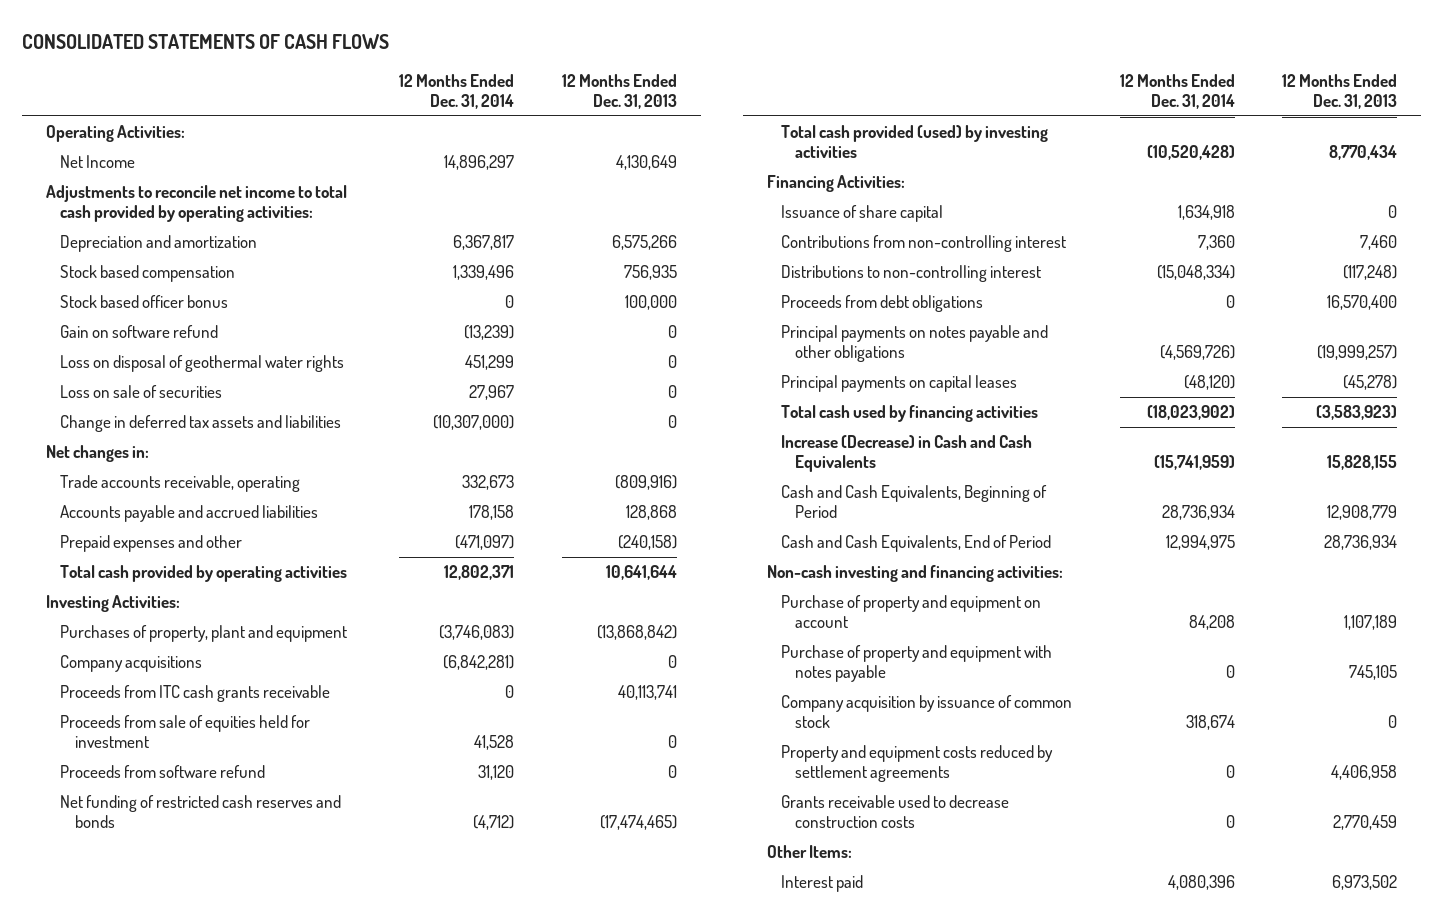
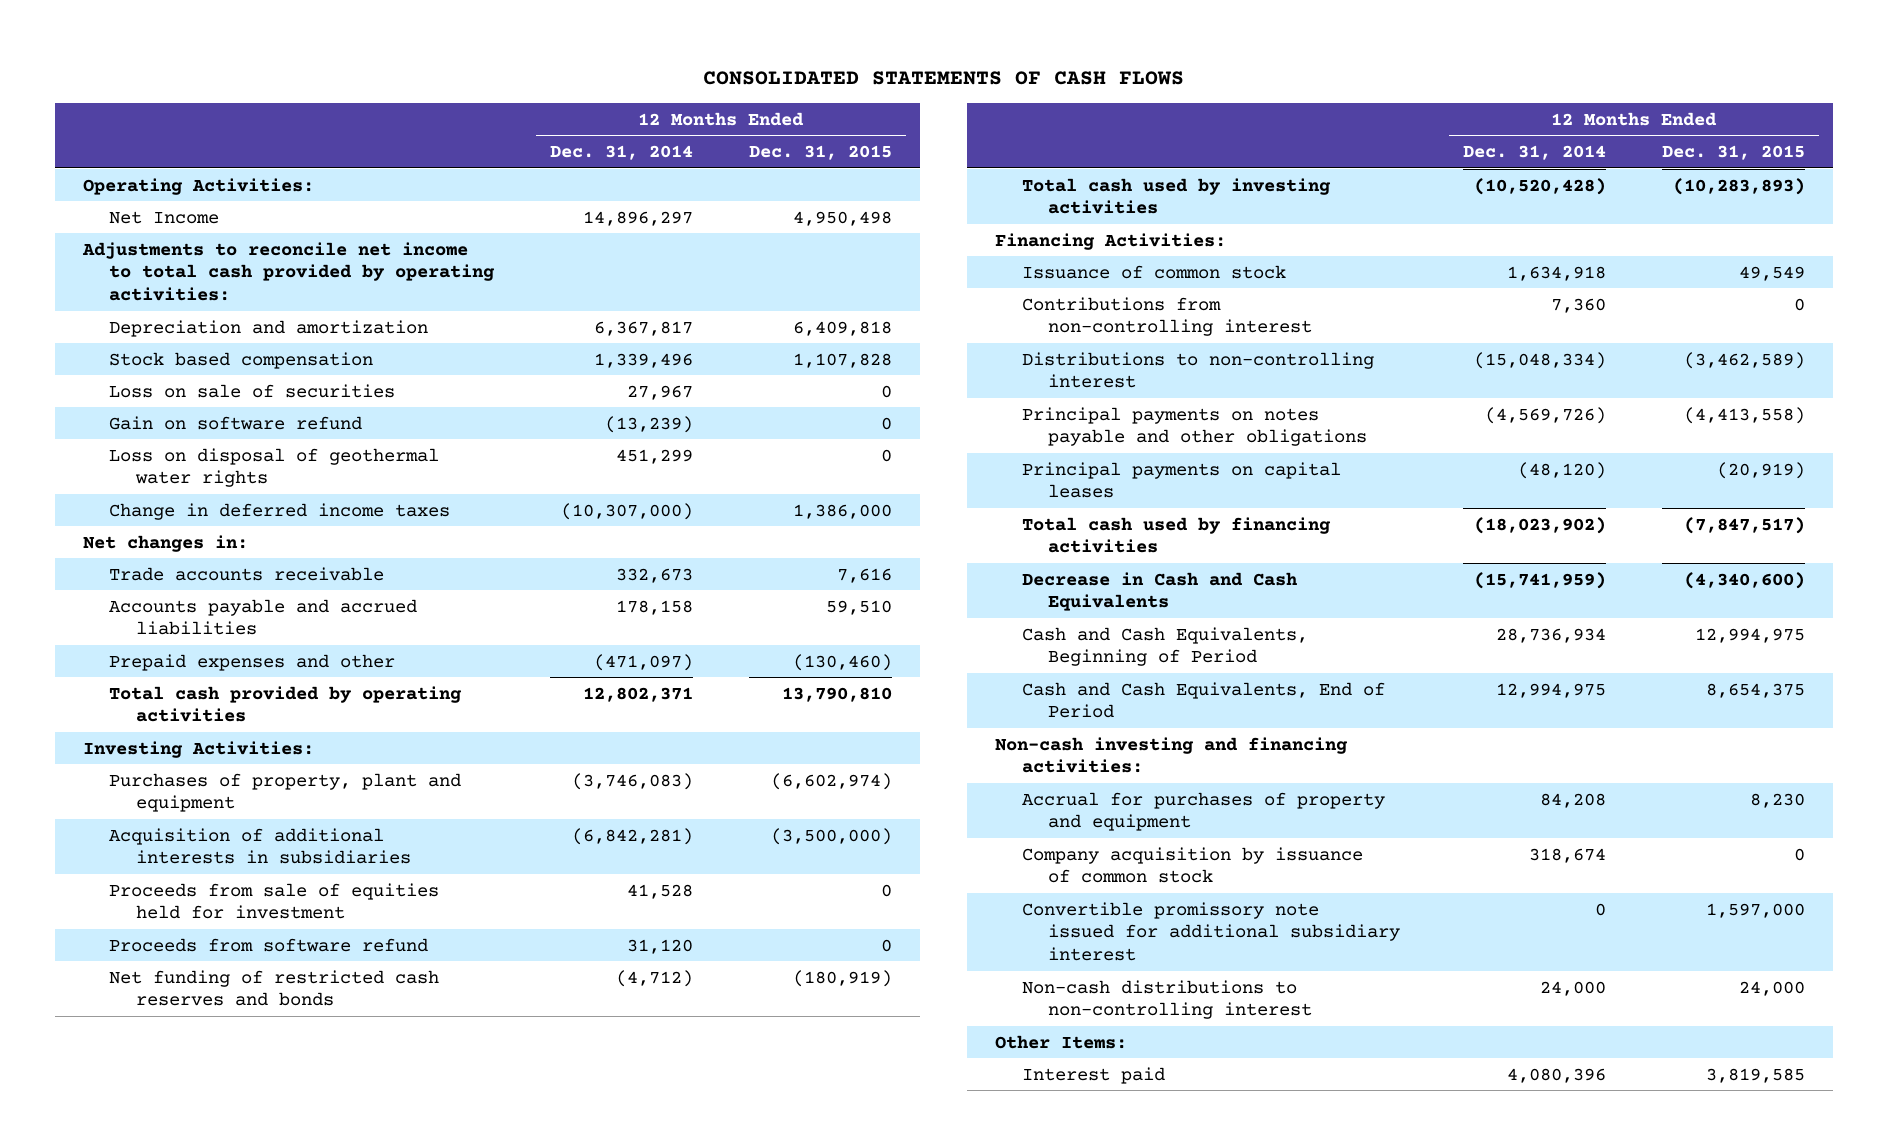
[561,73,677,109] 12 Months Ended Dec. 31, 2013 -> none
none -> [749,145,893,161] Dec. 31, 2015
[60,295,229,309] Stock based officer bonus -> none
[60,385,223,399] Loss on sale of securities -> [109,383,396,398] Loss on sale of securities
[60,415,342,433] Change in deferred tax assets and liabilities -> [109,502,451,520] Change in deferred income taxes
[60,475,301,493] Trade accounts receivable, operating -> [109,566,385,581] Trade accounts receivable
[60,685,331,703] Proceeds from ITC cash grants receivable -> none
[60,655,203,673] Company acquisitions -> [109,827,411,865] Acquisition of additional interests in subsidiaries
[780,125,1048,159] Total cash provided (used) by investing activities -> [1021,177,1331,215] Total cash used by investing activities
[780,205,943,223] Issuance of share capital -> [1021,264,1286,279] Issuance of common stock
[780,295,983,313] Proceeds from debt obligations -> none
[780,435,1032,473] Increase (Decrease) in Cash and Cash Equivalents -> [1021,571,1298,612] Decrease in Cash and Cash Equivalents
[780,645,1052,683] Purchase of property and equipment with notes payable -> none
[780,595,1041,629] Purchase of property and equipment on account -> [1021,791,1385,832] Accrual for purchases of property and equipment
[780,745,1053,783] Property and equipment costs reduced by settlement agreements -> none
[780,795,1009,829] Grants receivable used to decrease construction costs -> none
none -> [1021,901,1401,962] Convertible promissory note issued for additional subsidiary interest
none -> [1021,979,1313,1020] Non-cash distributions to non-controlling interest

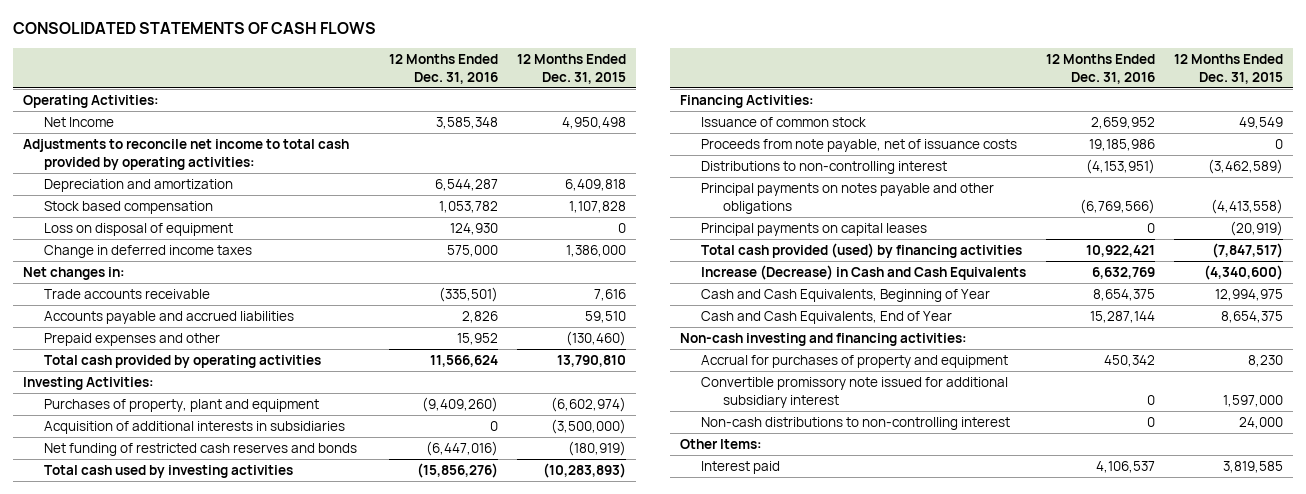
[550,145,694,161] Dec. 31, 2014 -> none
none -> [388,54,498,84] 12 Months Ended Dec. 31, 2016
[109,383,396,398] Loss on sale of securities -> none
[109,415,363,430] Gain on software refund -> none
[109,447,440,488] Loss on disposal of geothermal water rights -> [44,223,234,237] Loss on disposal of equipment
[109,882,440,920] Proceeds from sale of equities held for investment -> none
[109,937,429,952] Proceeds from software refund -> none
[1021,296,1313,337] Contributions from non-controlling interest -> none
none -> [701,139,1018,153] Proceeds from note payable, net of issuance costs
[1021,516,1331,554] Total cash used by financing activities -> [701,243,1023,259] Total cash provided (used) by financing activities
[1021,571,1298,612] Decrease in Cash and Cash Equivalents -> [701,265,1027,281] Increase (Decrease) in Cash and Cash Equivalents
[1021,626,1308,667] Cash and Cash Equivalents, Beginning of Period -> [701,289,991,303] Cash and Cash Equivalents, Beginning of Year
[1021,681,1385,719] Cash and Cash Equivalents, End of Period -> [701,311,953,325] Cash and Cash Equivalents, End of Year
[1021,846,1363,884] Company acquisition by issuance of common stock -> none

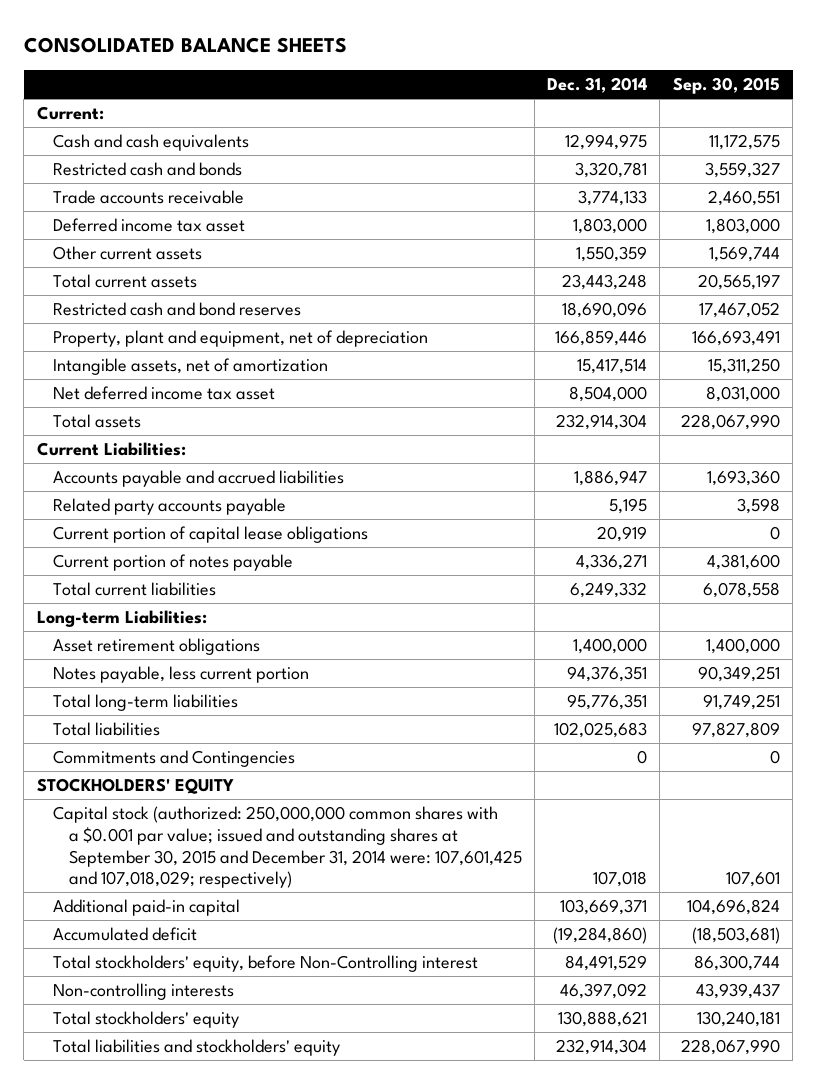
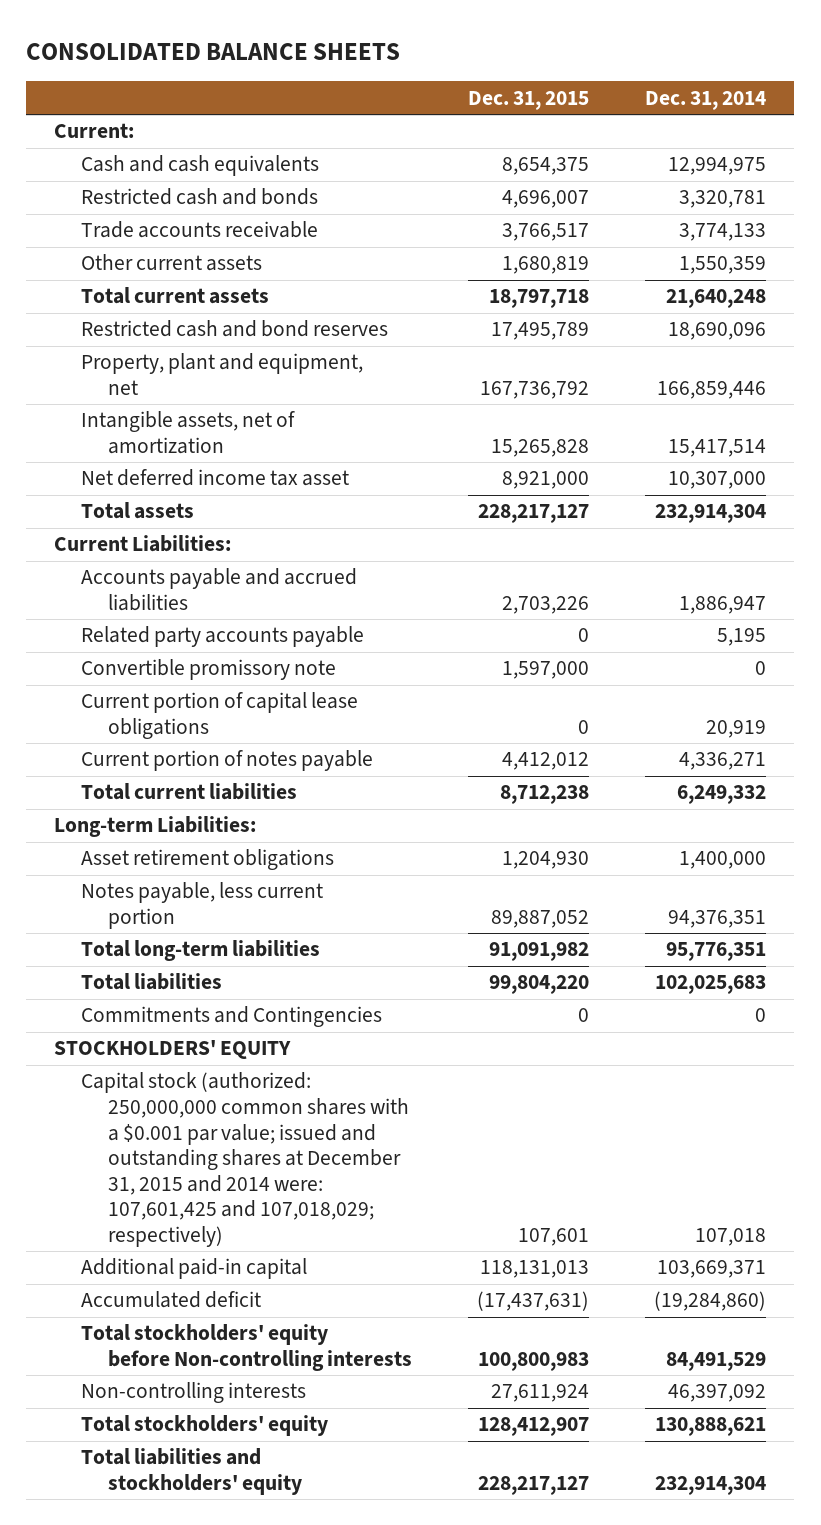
[672,77,780,95] Sep. 30, 2015 -> none
none -> [468,90,590,110] Dec. 31, 2015
[52,218,245,233] Deferred income tax asset -> none
[562,274,648,291] 23,443,248 -> [666,289,767,309] 21,640,248
[52,330,428,348] Property, plant and equipment, net of depreciation -> [81,353,364,396] Property, plant and equipment, net
[569,386,648,403] 8,504,000 -> [668,471,767,490] 10,307,000
none -> [81,659,337,681] Convertible promissory note
[52,806,522,889] Capital stock (authorized: 250,000,000 common shares with a $0.001 par value; issued and outstanding shares at September 30, 2015 and December 31, 2014 were: 107,601,425 and 107,018,029; respectively) -> [81,1072,410,1247] Capital stock (authorized: 250,000,000 common shares with a $0.001 par value; issued and outstanding shares at December 31, 2015 and 2014 were: 107,601,425 and 107,018,029; respectively)
[52,955,478,973] Total stockholders' equity, before Non-Controlling interest -> [81,1324,413,1372] Total stockholders' equity before Non-controlling interests

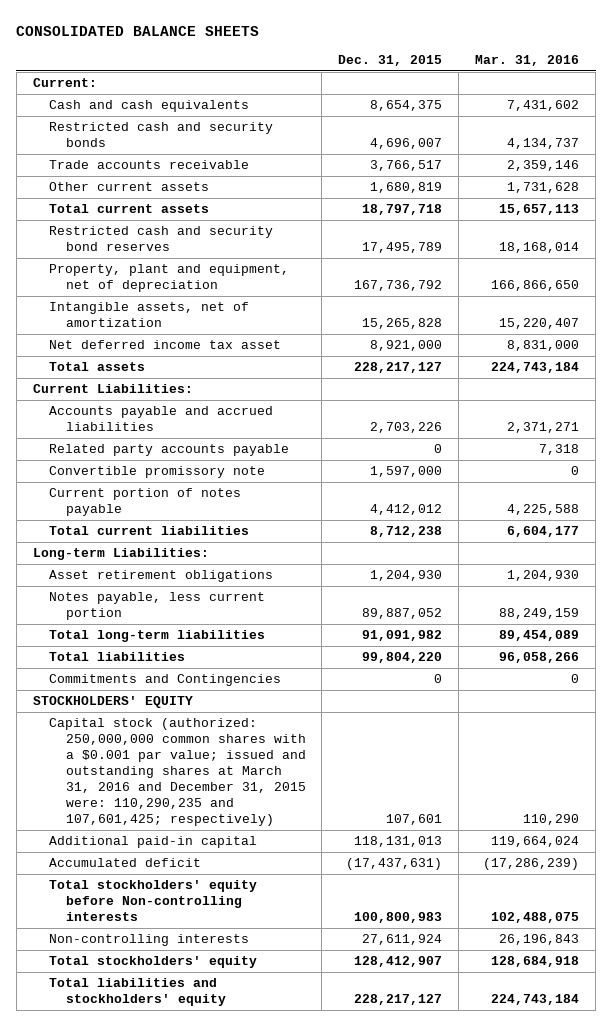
[645,90,767,110] Dec. 31, 2014 -> none
none -> [475,55,580,67] Mar. 31, 2016
[81,188,319,206] Restricted cash and bonds -> [49,122,274,148] Restricted cash and security bonds
[81,320,389,338] Restricted cash and bond reserves -> [49,226,274,252] Restricted cash and security bond reserves
[81,353,364,396] Property, plant and equipment, net -> [49,264,290,293] Property, plant and equipment, net of depreciation
[81,692,359,740] Current portion of capital lease obligations -> none
[81,1072,410,1247] Capital stock (authorized: 250,000,000 common shares with a $0.001 par value; issued and outstanding shares at December 31, 2015 and 2014 were: 107,601,425 and 107,018,029; respectively) -> [49,718,306,827] Capital stock (authorized: 250,000,000 common shares with a $0.001 par value; issued and outstanding shares at March 31, 2016 and December 31, 2015 were: 110,290,235 and 107,601,425; respectively)

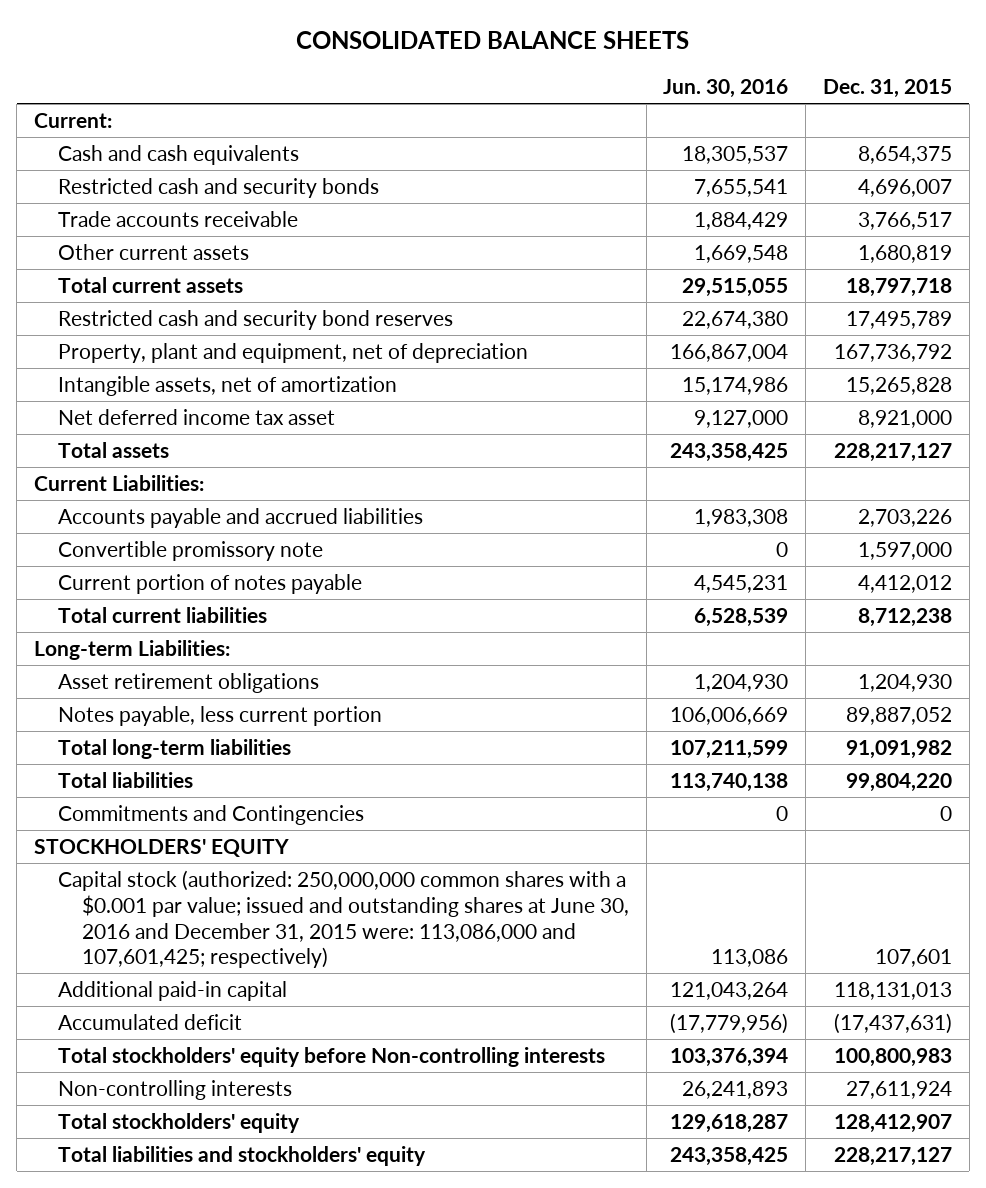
[475,55,580,67] Mar. 31, 2016 -> none
none -> [663,78,789,98] Jun. 30, 2016
[49,444,290,457] Related party accounts payable -> none
[49,718,306,827] Capital stock (authorized: 250,000,000 common shares with a $0.001 par value; issued and outstanding shares at March 31, 2016 and December 31, 2015 were: 110,290,235 and 107,601,425; respectively) -> [57,870,629,969] Capital stock (authorized: 250,000,000 common shares with a $0.001 par value; issued and outstanding shares at June 30, 2016 and December 31, 2015 were: 113,086,000 and 107,601,425; respectively)

